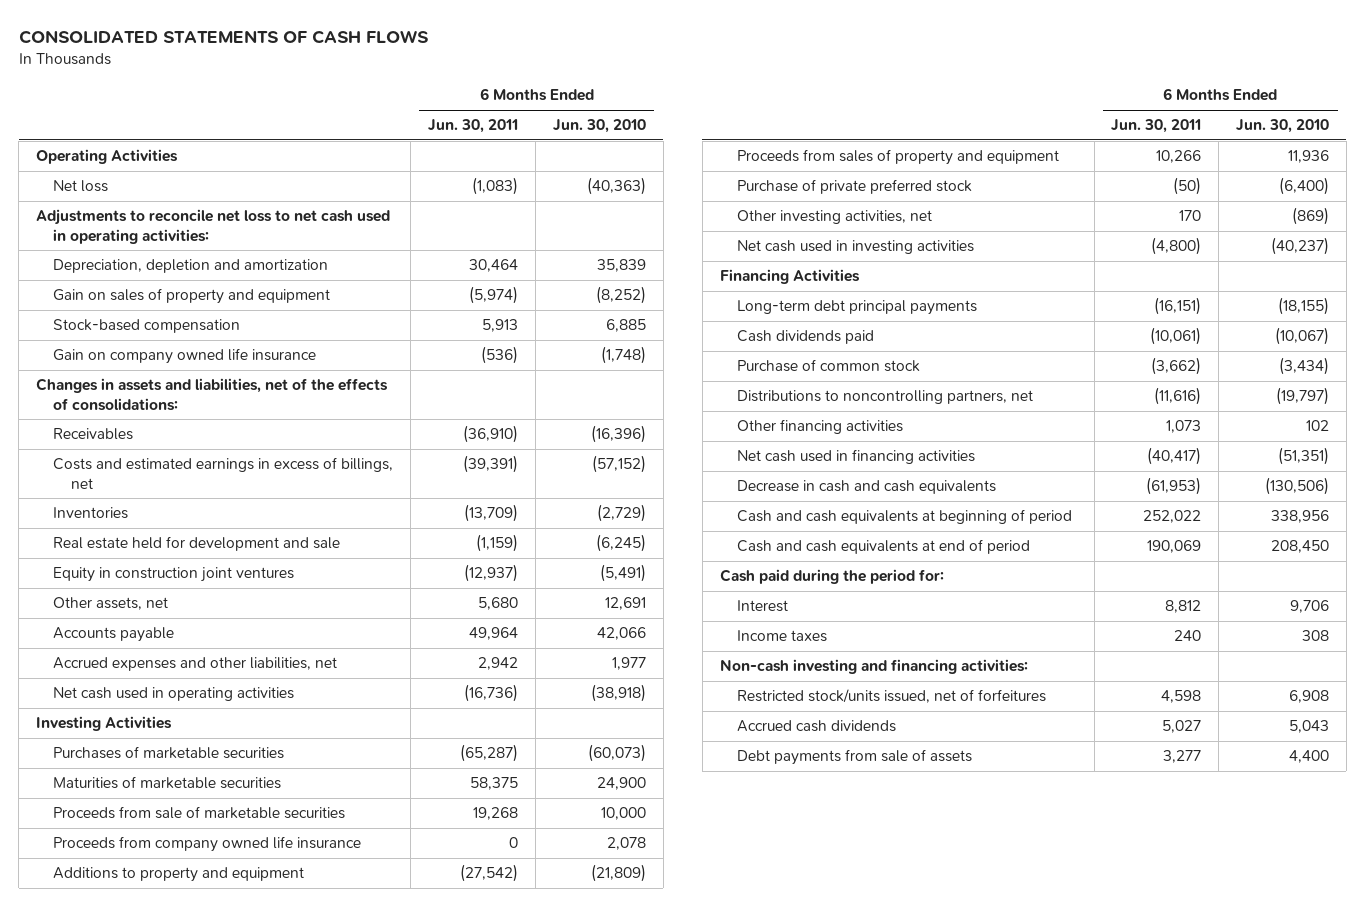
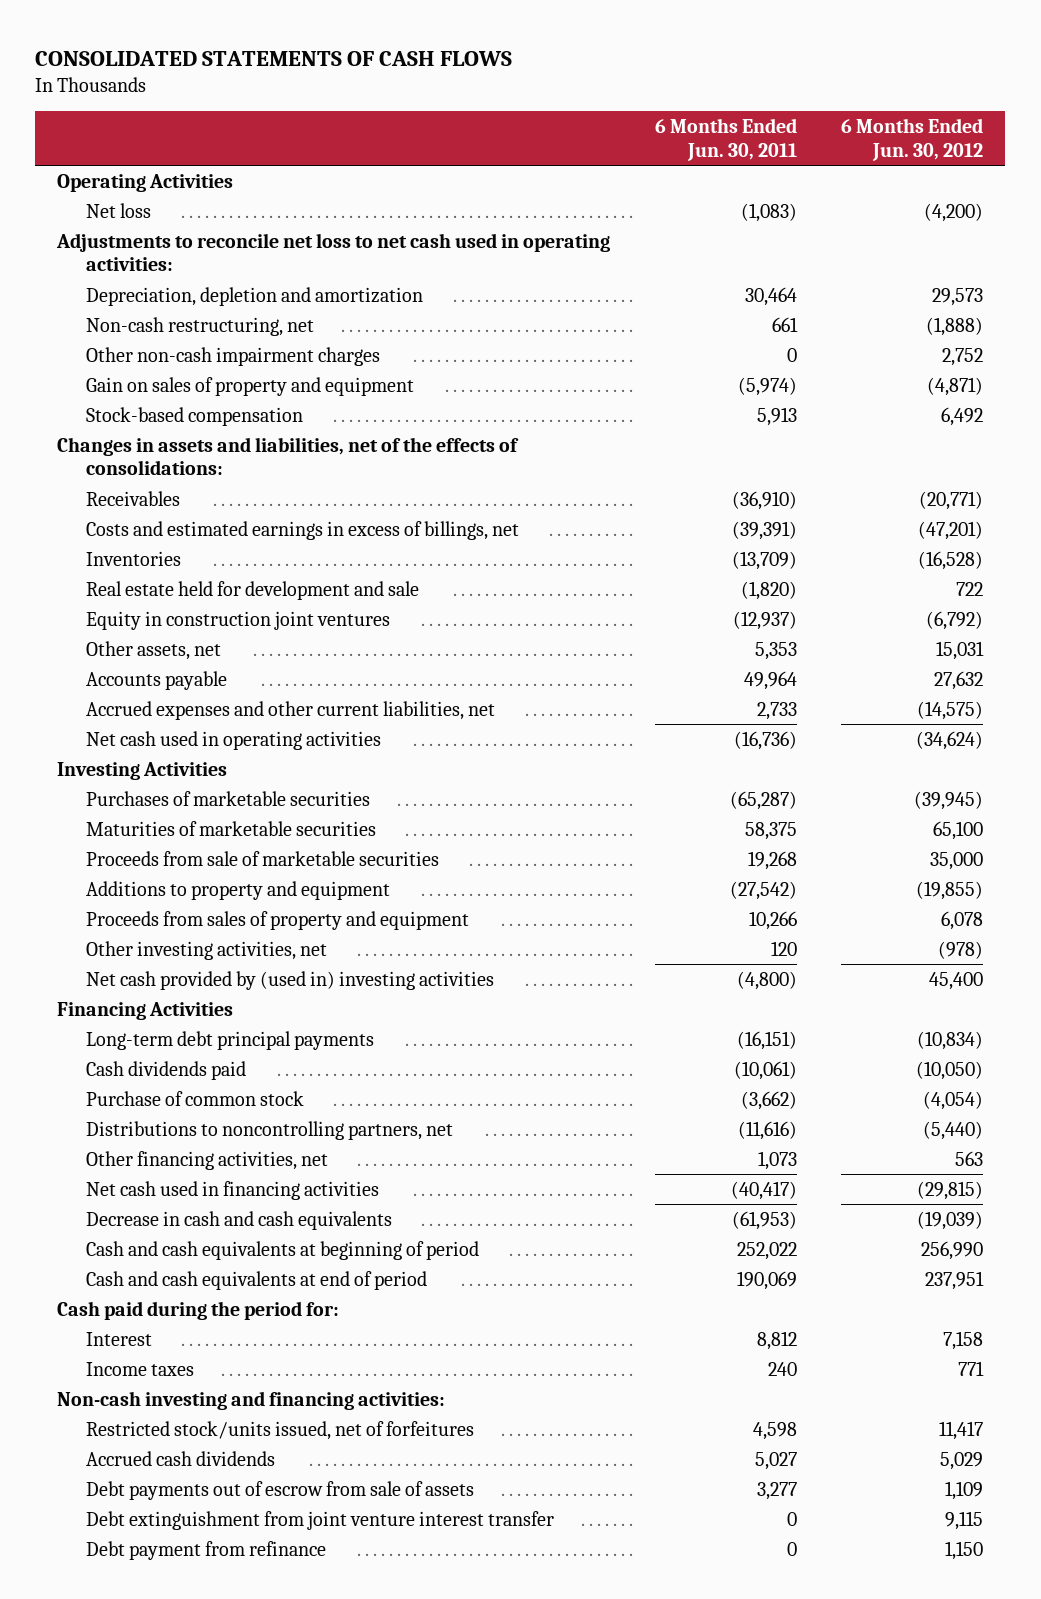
[552,119,646,134] Jun. 30, 2010 -> none
none -> [841,117,984,161] 6 Months Ended Jun. 30, 2012
none -> [86,316,315,336] Non-cash restructuring, net
none -> [86,346,381,366] Other non-cash impairment charges
[53,348,317,365] Gain on company owned life insurance -> none
[476,534,519,553] (1,159) -> [740,580,797,600] (1,820)
[478,597,519,611] 5,680 -> [754,641,797,660] 5,353
[53,657,338,672] Accrued expenses and other liabilities, net -> [86,700,496,720] Accrued expenses and other current liabilities, net
[478,657,519,671] 2,942 -> [756,701,797,720] 2,733
[53,836,362,853] Proceeds from company owned life insurance -> none
[736,179,972,195] Purchase of private preferred stock -> none
[1179,210,1202,222] 170 -> [770,940,797,956] 120
[736,240,974,255] Net cash used in investing activities -> [86,970,495,990] Net cash provided by (used in) investing activities
[736,419,903,435] Other financing activities -> [86,1150,329,1170] Other financing activities, net
[736,749,972,766] Debt payments from sale of assets -> [86,1480,475,1500] Debt payments out of escrow from sale of assets
none -> [86,1510,555,1530] Debt extinguishment from joint venture interest transfer
none -> [86,1540,327,1560] Debt payment from refinance

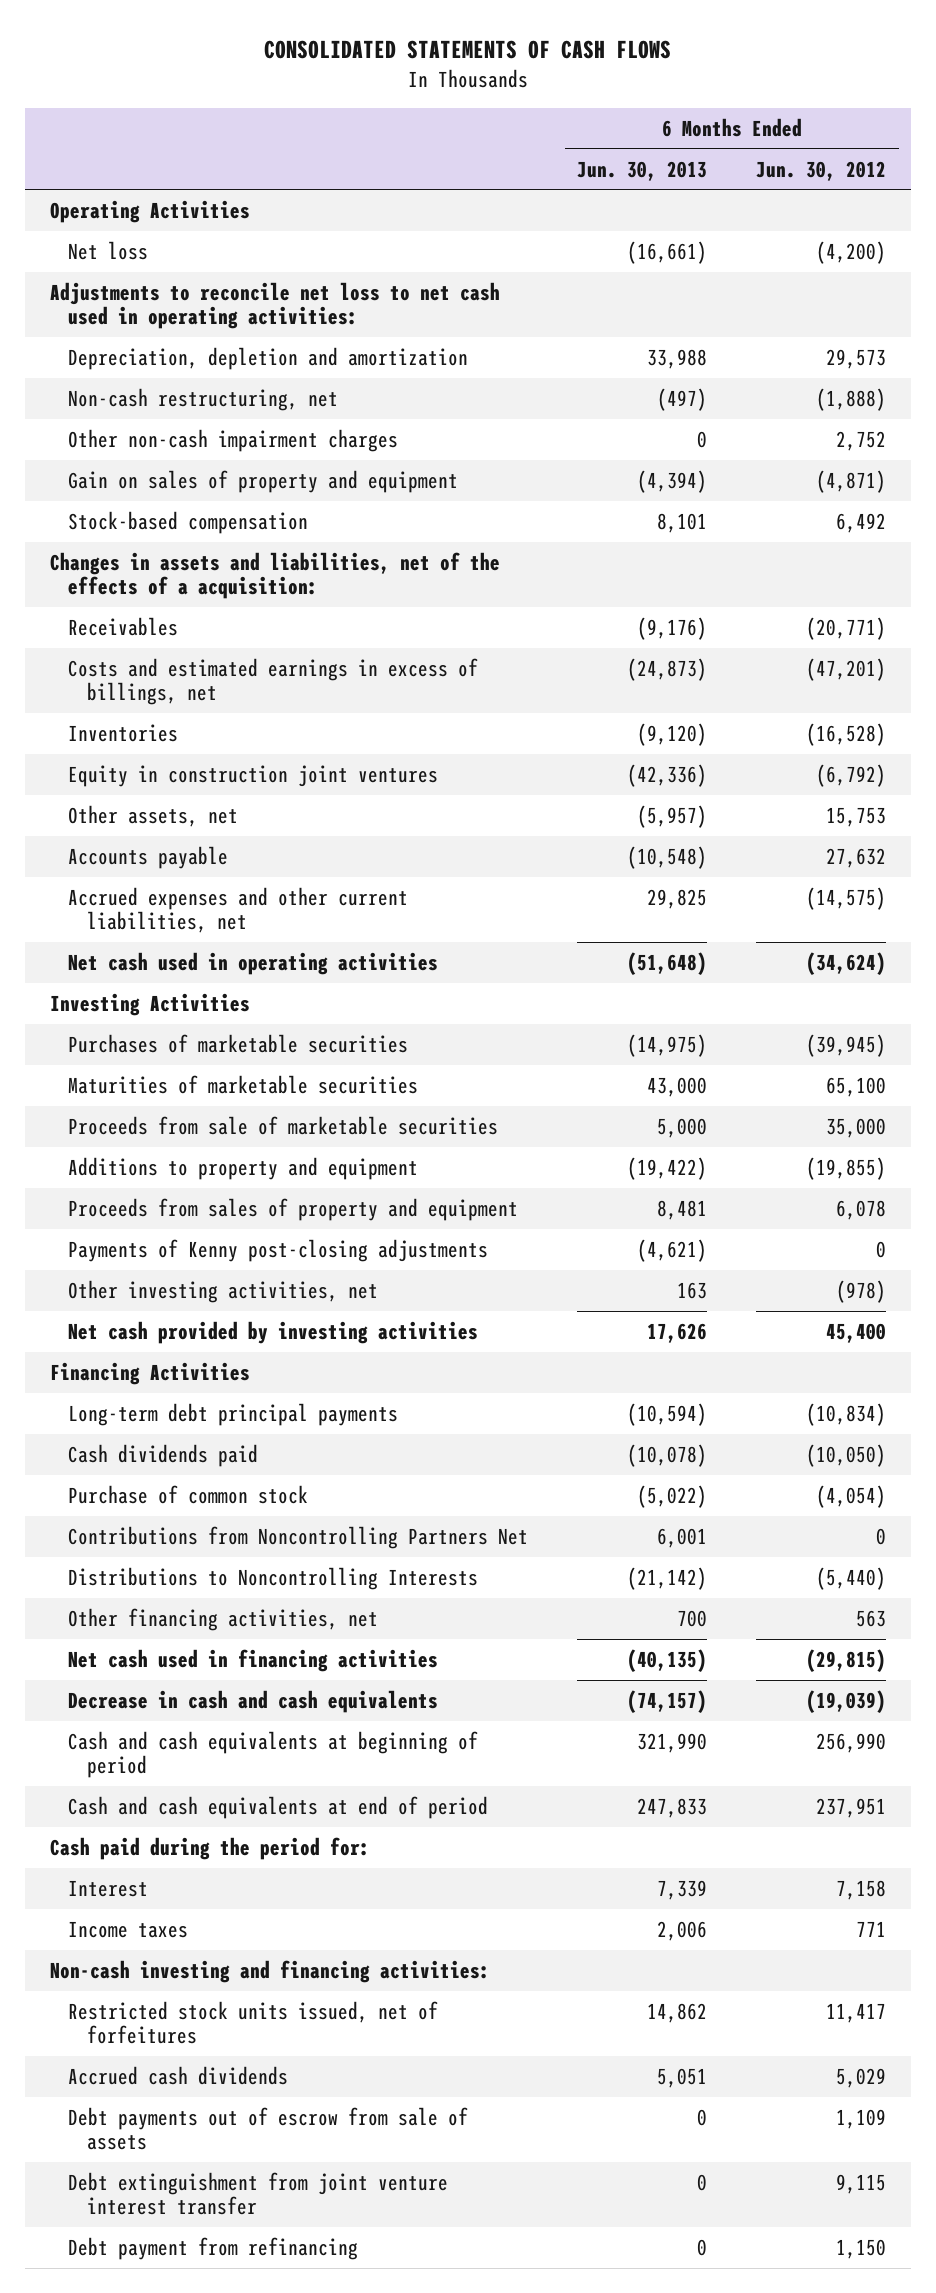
[654,117,797,161] 6 Months Ended Jun. 30, 2011 -> none
none -> [577,160,708,181] Jun. 30, 2013
[57,436,520,476] Changes in assets and liabilities, net of the effects of consolidations: -> [49,551,500,600] Changes in assets and liabilities, net of the effects of a acquisition:
[86,580,420,600] Real estate held for development and sale -> none
[936,640,985,660] 15,031 -> [826,806,887,827] 15,753
none -> [68,1238,489,1262] Payments of Kenny post-closing adjustments
[86,970,495,990] Net cash provided by (used in) investing activities -> [68,1320,479,1344] Net cash provided by investing activities
none -> [68,1525,529,1549] Contributions from Noncontrolling Partners Net
[86,1120,454,1140] Distributions to noncontrolling partners, net -> [68,1566,479,1590] Distributions to Noncontrolling Interests
[86,1420,475,1440] Restricted stock/units issued, net of forfeitures -> [68,2000,439,2045] Restricted stock units issued, net of forfeitures
[86,1540,327,1560] Debt payment from refinance -> [68,2236,359,2260] Debt payment from refinancing

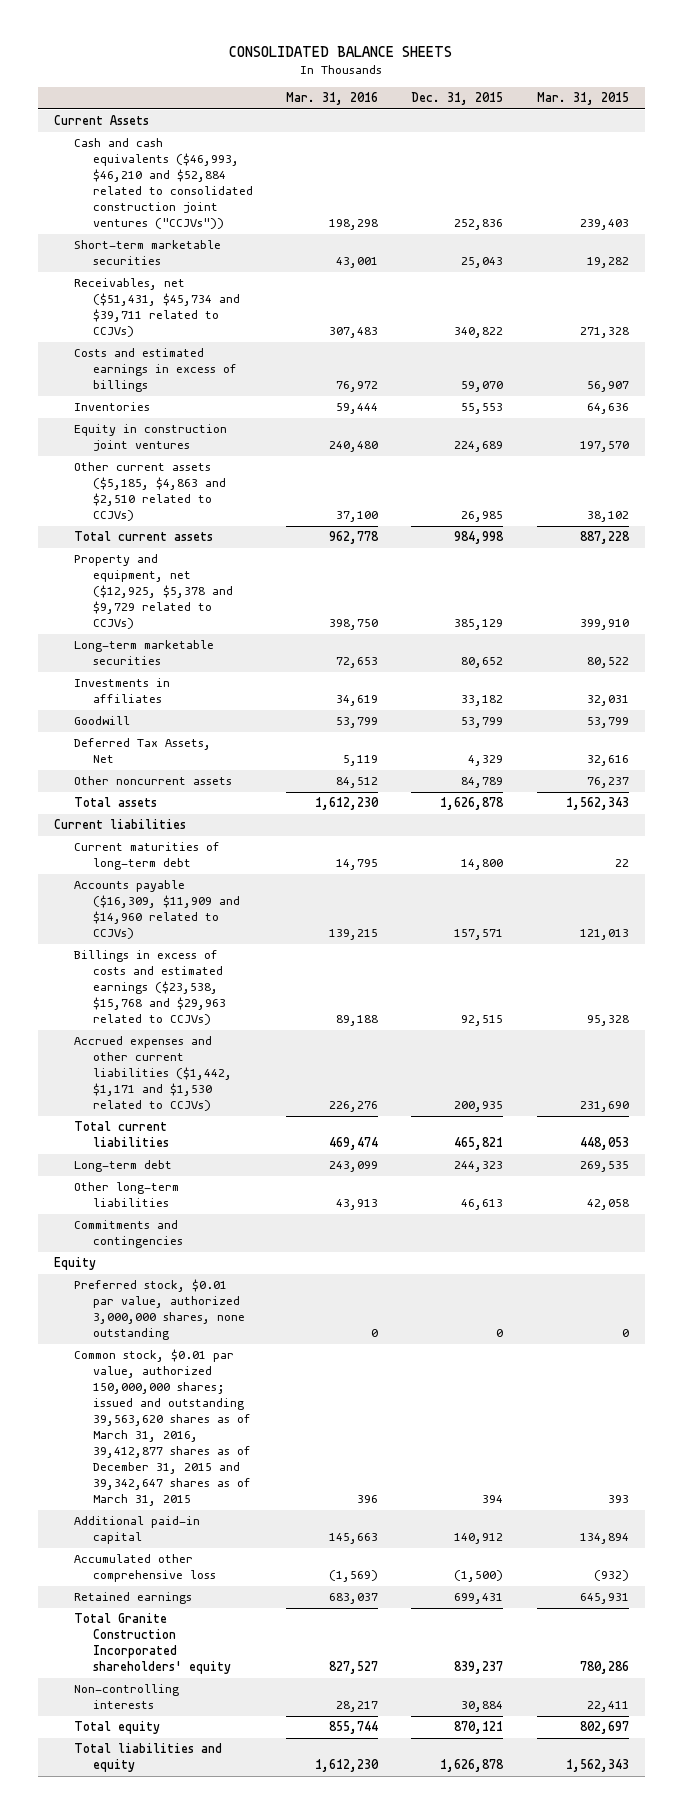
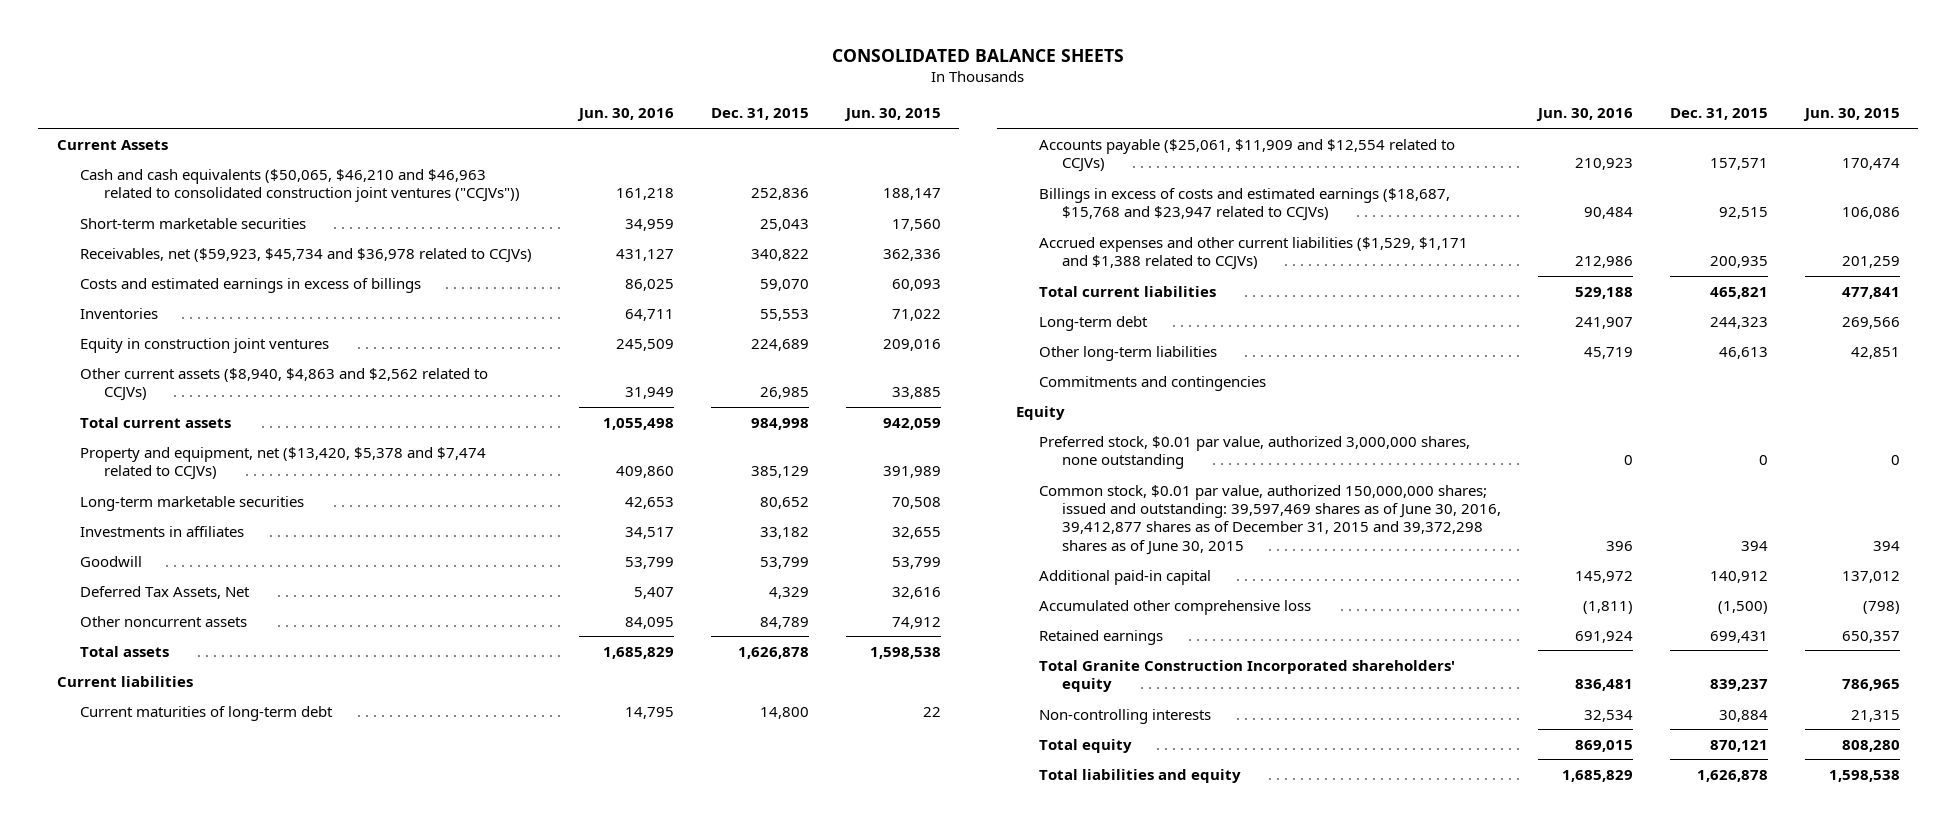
[286,91,379,105] Mar. 31, 2016 -> none
[536,91,629,105] Mar. 31, 2015 -> none
none -> [577,108,675,122] Jun. 30, 2016
none -> [843,108,941,122] Jun. 30, 2015
[73,138,253,230] Cash and cash equivalents ($46,993, $46,210 and $52,884 related to consolidated construction joint ventures ("CCJVs")) -> [80,168,520,202] Cash and cash equivalents ($50,065, $46,210 and $46,963 related to consolidated construction joint ventures ("CCJVs"))
[73,278,240,338] Receivables, net ($51,431, $45,734 and $39,711 related to CCJVs) -> [80,247,533,263] Receivables, net ($59,923, $45,734 and $36,978 related to CCJVs)
[73,462,226,522] Other current assets ($5,185, $4,863 and $2,510 related to CCJVs) -> [80,367,489,401] Other current assets ($8,940, $4,863 and $2,562 related to CCJVs)
[73,554,233,630] Property and equipment, net ($12,925, $5,378 and $9,729 related to CCJVs) -> [80,446,487,480] Property and equipment, net ($13,420, $5,378 and $7,474 related to CCJVs)
[73,880,240,940] Accounts payable ($16,309, $11,909 and $14,960 related to CCJVs) -> [1038,138,1455,172] Accounts payable ($25,061, $11,909 and $12,554 related to CCJVs)
[73,950,226,1026] Billings in excess of costs and estimated earnings ($23,538, $15,768 and $29,963 related to CCJVs) -> [1038,187,1450,221] Billings in excess of costs and estimated earnings ($18,687, $15,768 and $23,947 related to CCJVs)
[73,1036,232,1112] Accrued expenses and other current liabilities ($1,442, $1,171 and $1,530 related to CCJVs) -> [1038,236,1468,270] Accrued expenses and other current liabilities ($1,529, $1,171 and $1,388 related to CCJVs)
[73,1349,251,1507] Common stock, $0.01 par value, authorized 150,000,000 shares; issued and outstanding 39,563,620 shares as of March 31, 2016, 39,412,877 shares as of December 31, 2015 and 39,342,647 shares as of March 31, 2015 -> [1038,484,1502,555] Common stock, $0.01 par value, authorized 150,000,000 shares; issued and outstanding: 39,597,469 shares as of June 30, 2016, 39,412,877 shares as of December 31, 2015 and 39,372,298 shares as of June 30, 2015

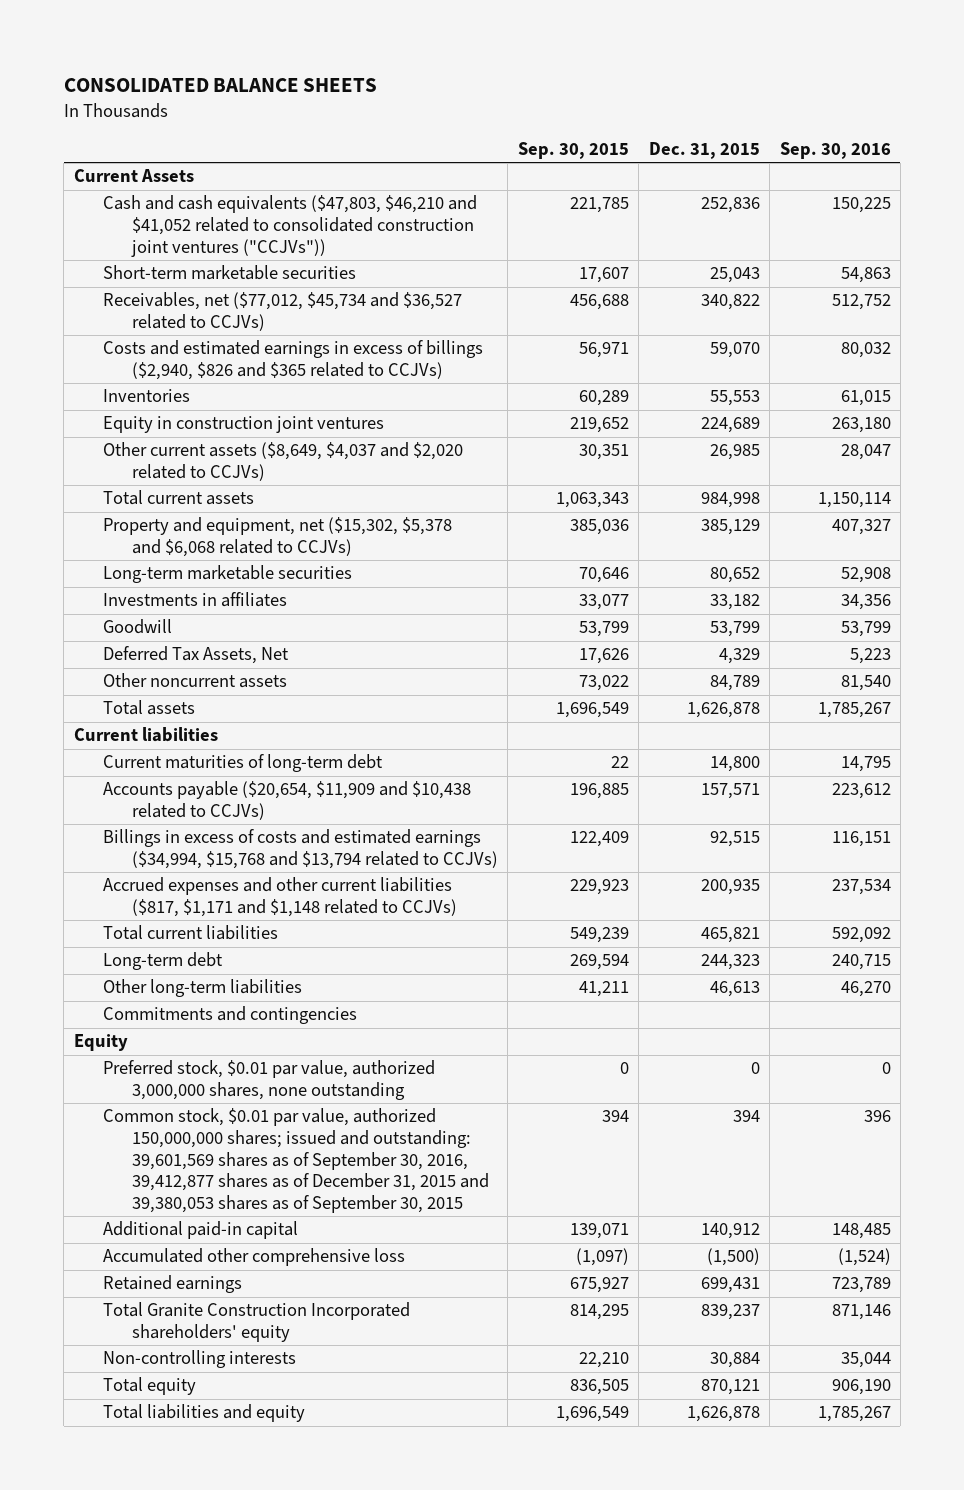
[577,108,675,122] Jun. 30, 2016 -> none
[843,108,941,122] Jun. 30, 2015 -> none
none -> [517,141,629,159] Sep. 30, 2015
none -> [779,141,891,159] Sep. 30, 2016
[80,168,520,202] Cash and cash equivalents ($50,065, $46,210 and $46,963 related to consolidated construction joint ventures ("CCJVs")) -> [102,195,477,257] Cash and cash equivalents ($47,803, $46,210 and $41,052 related to consolidated construction joint ventures ("CCJVs"))
[80,247,533,263] Receivables, net ($59,923, $45,734 and $36,978 related to CCJVs) -> [102,292,462,331] Receivables, net ($77,012, $45,734 and $36,527 related to CCJVs)
[80,277,422,293] Costs and estimated earnings in excess of billings -> [102,340,483,380] Costs and estimated earnings in excess of billings ($2,940, $826 and $365 related to CCJVs)
[80,367,489,401] Other current assets ($8,940, $4,863 and $2,562 related to CCJVs) -> [102,442,463,481] Other current assets ($8,649, $4,037 and $2,020 related to CCJVs)
[80,446,487,480] Property and equipment, net ($13,420, $5,378 and $7,474 related to CCJVs) -> [102,517,452,557] Property and equipment, net ($15,302, $5,378 and $6,068 related to CCJVs)
[1038,138,1455,172] Accounts payable ($25,061, $11,909 and $12,554 related to CCJVs) -> [102,781,471,820] Accounts payable ($20,654, $11,909 and $10,438 related to CCJVs)
[1038,187,1450,221] Billings in excess of costs and estimated earnings ($18,687, $15,768 and $23,947 related to CCJVs) -> [102,829,498,869] Billings in excess of costs and estimated earnings ($34,994, $15,768 and $13,794 related to CCJVs)
[1038,236,1468,270] Accrued expenses and other current liabilities ($1,529, $1,171 and $1,388 related to CCJVs) -> [102,877,457,917] Accrued expenses and other current liabilities ($817, $1,171 and $1,148 related to CCJVs)
[1038,484,1502,555] Common stock, $0.01 par value, authorized 150,000,000 shares; issued and outstanding: 39,597,469 shares as of June 30, 2016, 39,412,877 shares as of December 31, 2015 and 39,372,298 shares as of June 30, 2015 -> [102,1108,489,1213] Common stock, $0.01 par value, authorized 150,000,000 shares; issued and outstanding: 39,601,569 shares as of September 30, 2016, 39,412,877 shares as of December 31, 2015 and 39,380,053 shares as of September 30, 2015

